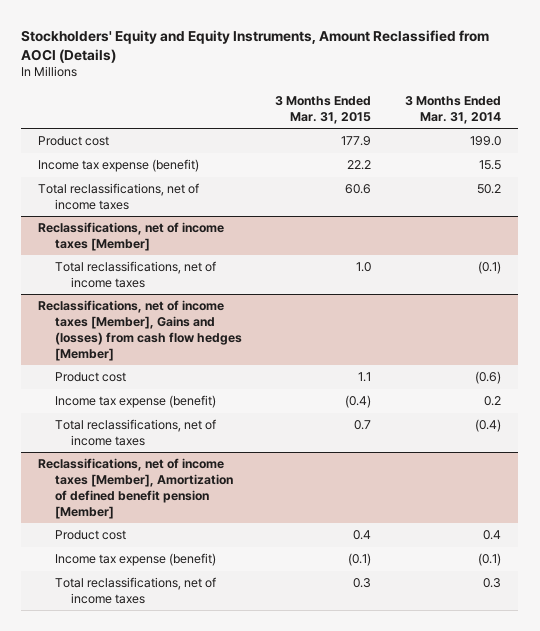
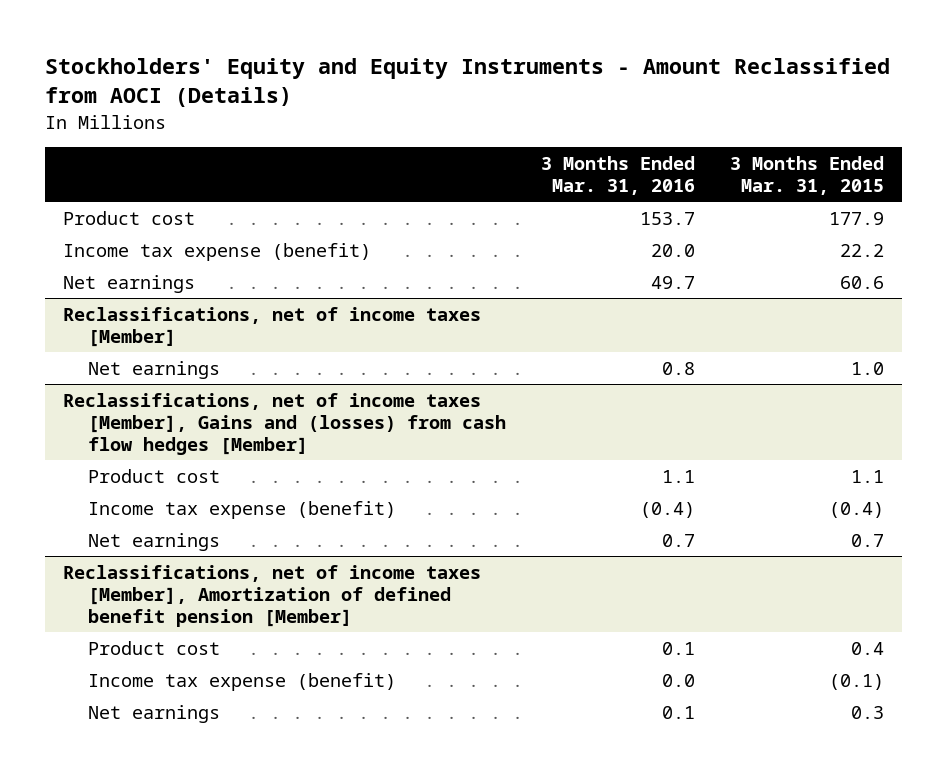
[21,29,490,63] Stockholders' Equity and Equity Instruments, Amount Reclassified from AOCI (Details) -> [45,58,891,108] Stockholders' Equity and Equity Instruments - Amount Reclassified from AOCI (Details)
[405,95,502,124] 3 Months Ended Mar. 31, 2014 -> none
none -> [541,155,696,195] 3 Months Ended Mar. 31, 2016
[38,183,200,211] Total reclassifications, net of income taxes -> [63,274,196,293] Net earnings
[54,261,216,289] Total reclassifications, net of income taxes -> [87,360,220,379] Net earnings
[54,419,216,447] Total reclassifications, net of income taxes -> [87,532,220,551] Net earnings
[54,577,216,605] Total reclassifications, net of income taxes -> [87,704,220,723] Net earnings

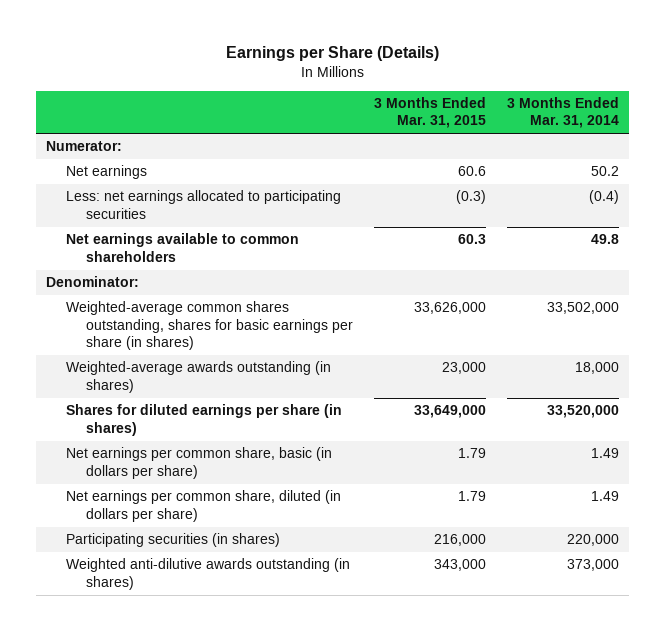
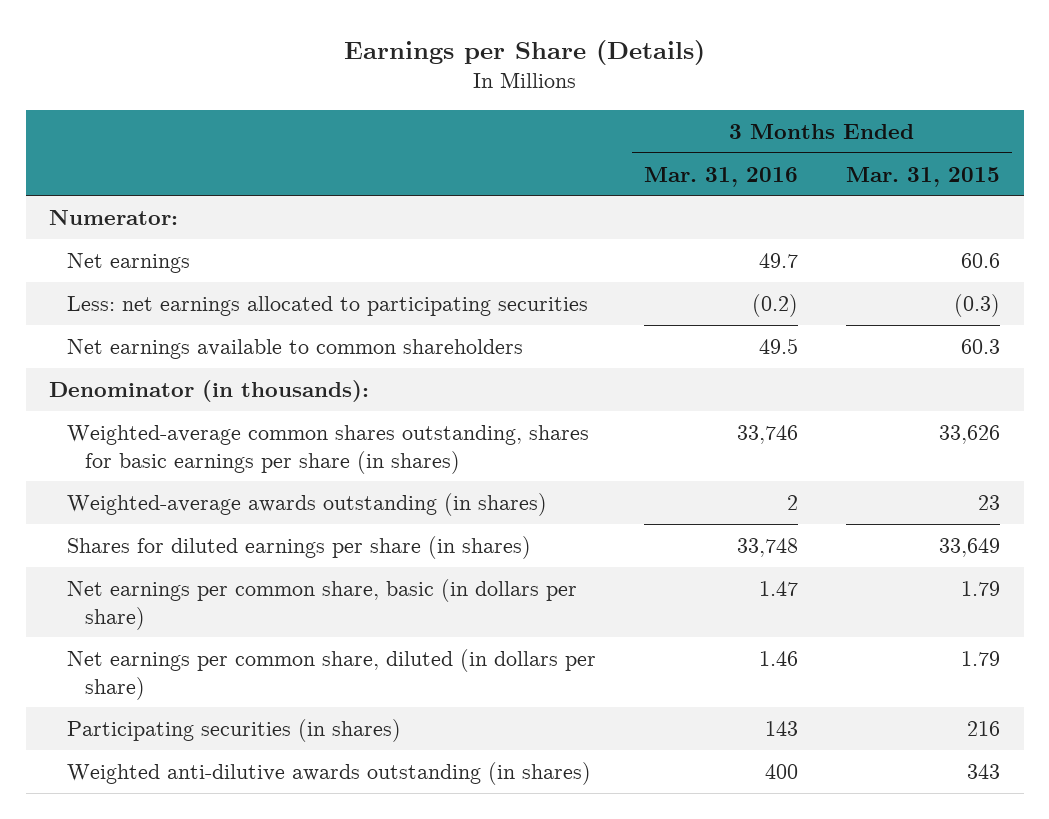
[506,96,619,129] 3 Months Ended Mar. 31, 2014 -> none
none -> [643,166,798,187] Mar. 31, 2016
[46,276,140,288] Denominator: -> none
none -> [49,379,370,402] Denominator (in thousands):
[414,302,487,315] 33,626,000 -> [938,424,1000,444] 33,626
[442,362,487,375] 23,000 -> [977,494,1000,510] 23
[414,405,487,419] 33,649,000 -> [938,537,1000,557] 33,649
[434,534,487,547] 216,000 -> [966,720,1000,736] 216
[434,559,487,572] 343,000 -> [966,763,1000,779] 343

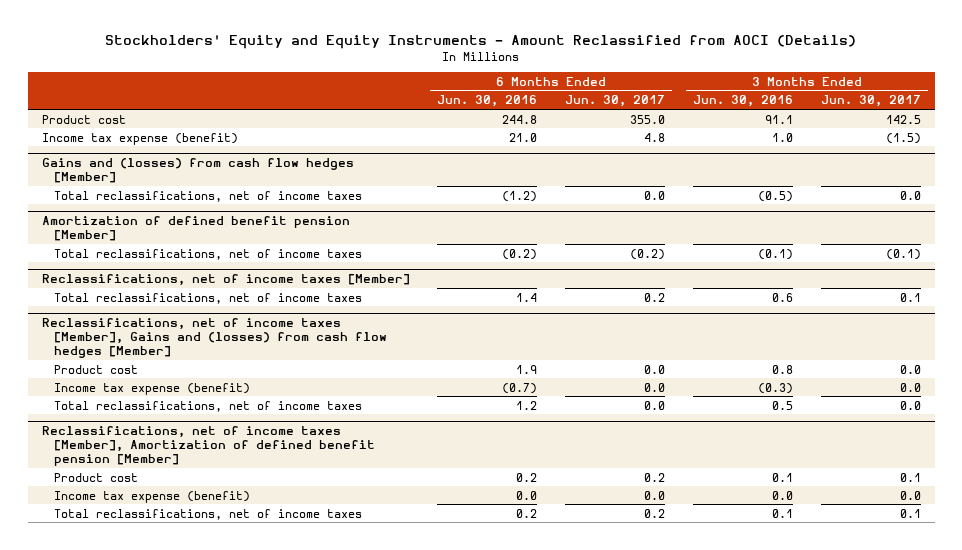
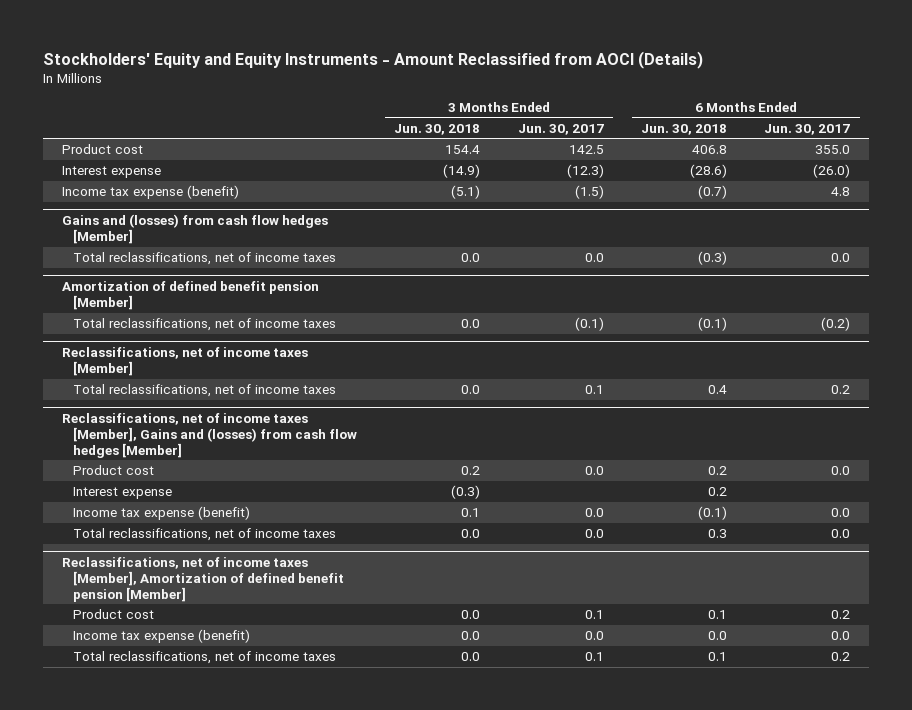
[437,95,538,108] Jun. 30, 2016 -> none
[692,95,793,108] Jun. 30, 2016 -> none
none -> [394,123,481,135] Jun. 30, 2018
none -> [640,123,727,135] Jun. 30, 2018
none -> [61,166,161,179] Interest expense
none -> [72,487,172,500] Interest expense

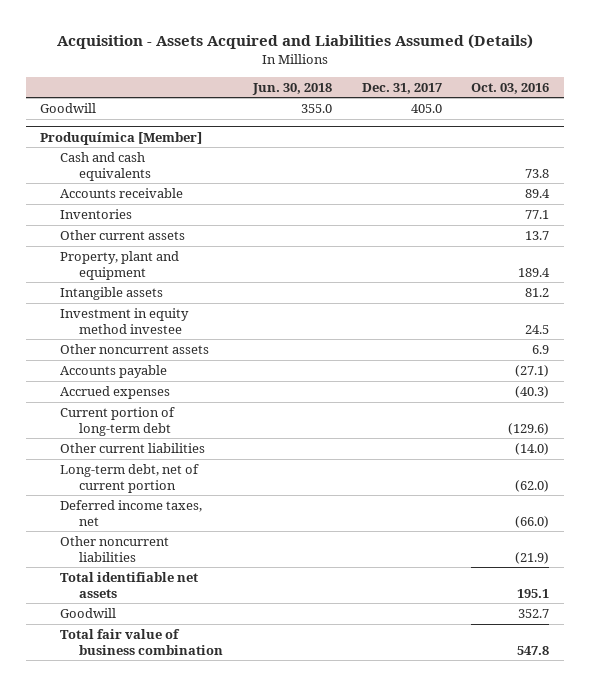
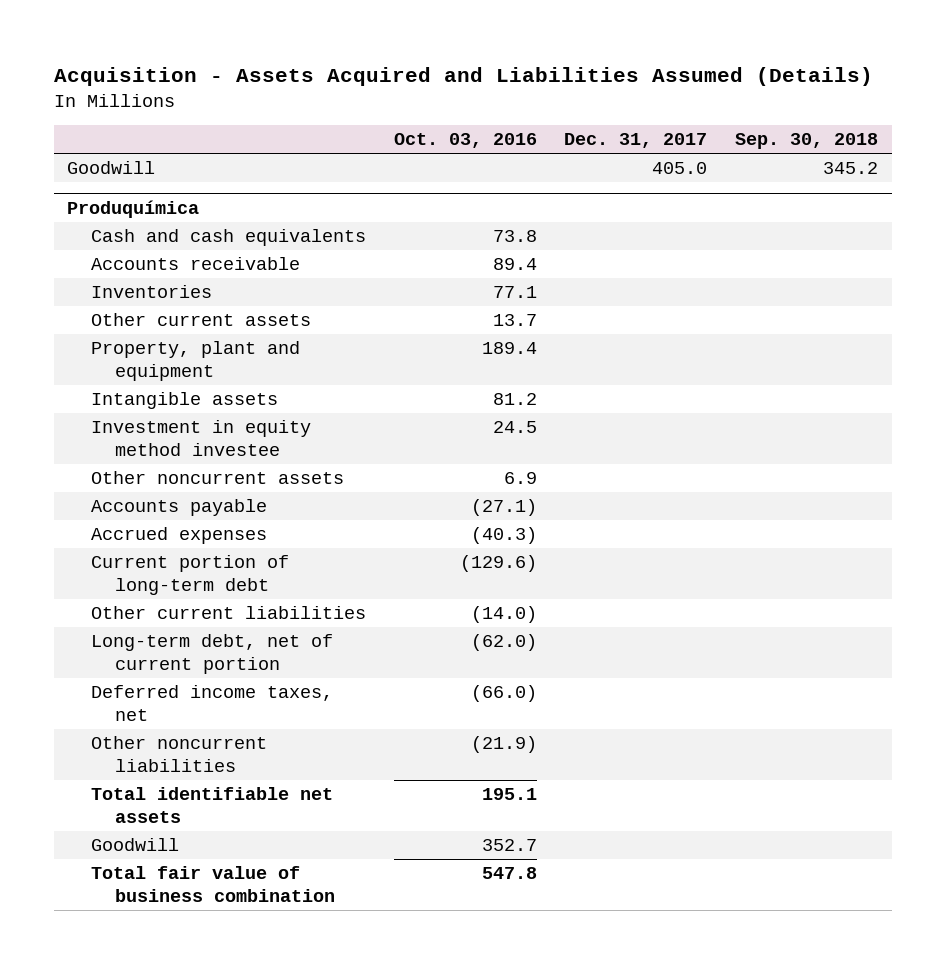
[252,82,333,95] Jun. 30, 2018 -> none
none -> [734,133,878,150] Sep. 30, 2018
[40,131,203,145] Produquímica [Member] -> [67,199,200,218] Produquímica

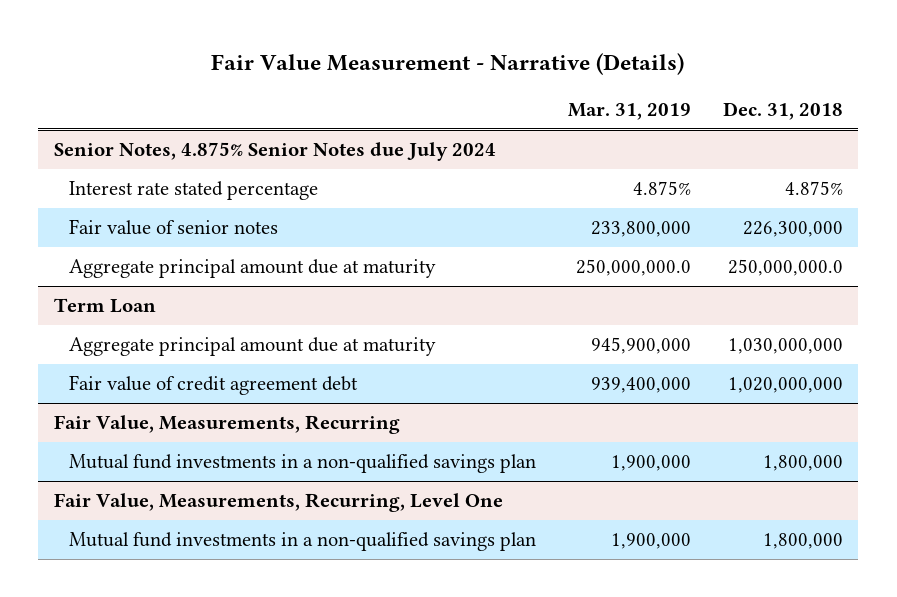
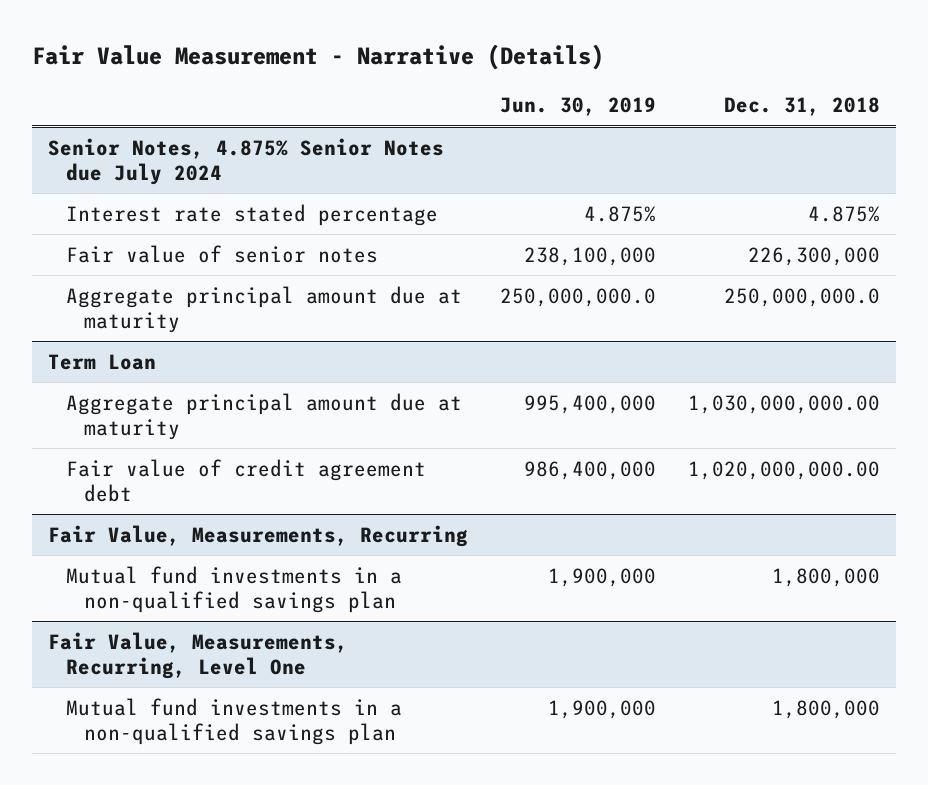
[568,102,692,120] Mar. 31, 2019 -> none
none -> [499,97,656,117] Jun. 30, 2019
[727,337,843,354] 1,030,000,000 -> [687,394,880,414] 1,030,000,000.00
[727,376,843,393] 1,020,000,000 -> [687,460,880,480] 1,020,000,000.00

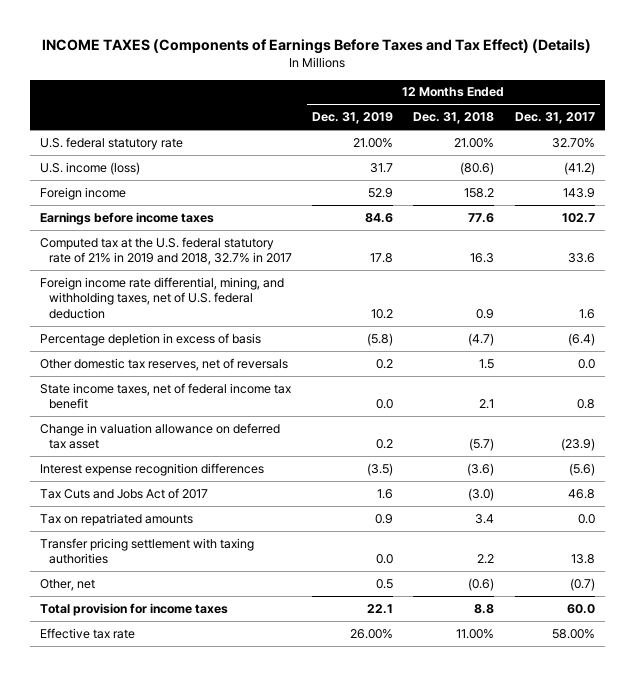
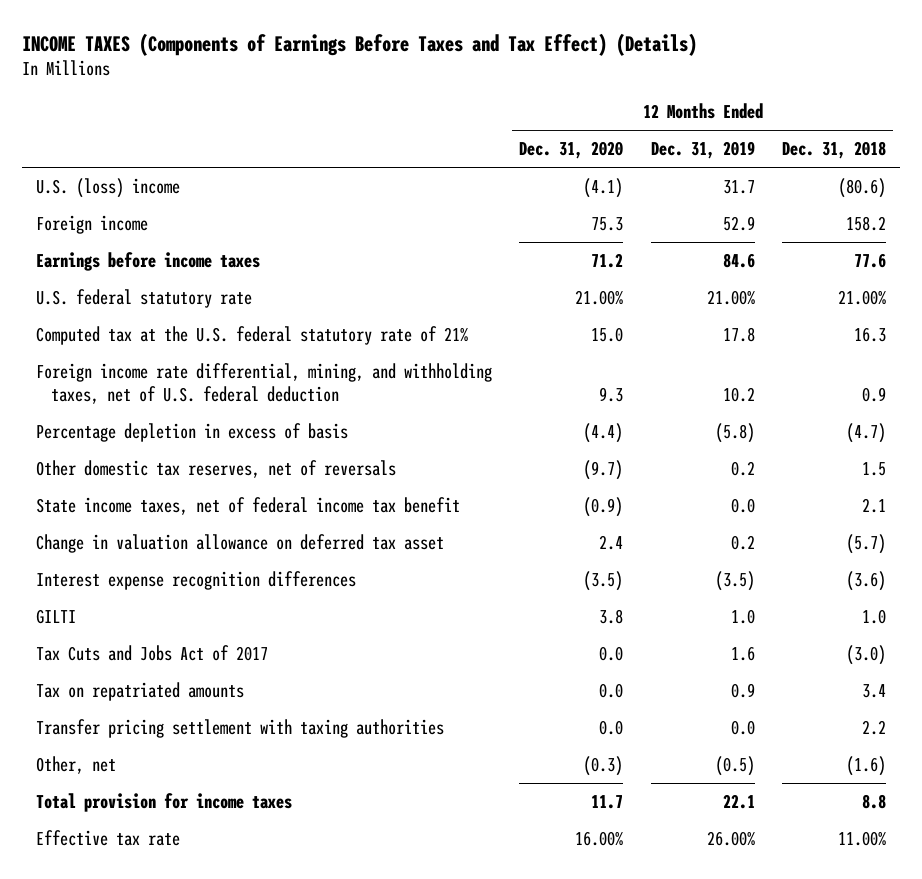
[514,112,595,125] Dec. 31, 2017 -> none
none -> [519,141,624,160] Dec. 31, 2020
[40,161,141,175] U.S. income (loss) -> [35,177,180,198] U.S. (loss) income
[40,136,184,150] U.S. federal statutory rate -> [35,288,252,308] U.S. federal statutory rate
[40,236,293,266] Computed tax at the U.S. federal statutory rate of 21% in 2019 and 2018, 32.7% in 2017 -> [35,325,468,345] Computed tax at the U.S. federal statutory rate of 21%
none -> [35,608,76,624] GILTI
[376,578,394,589] 0.5 -> [714,755,755,776] (0.5)
[468,577,495,591] (0.6) -> [845,755,886,776] (1.6)

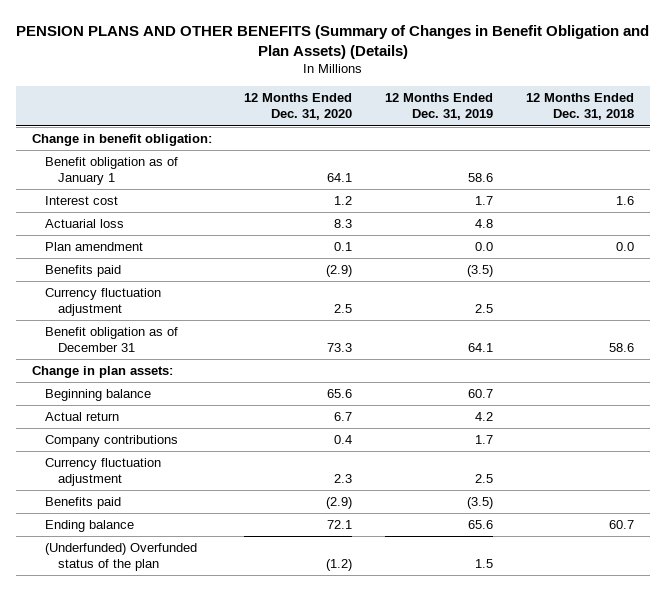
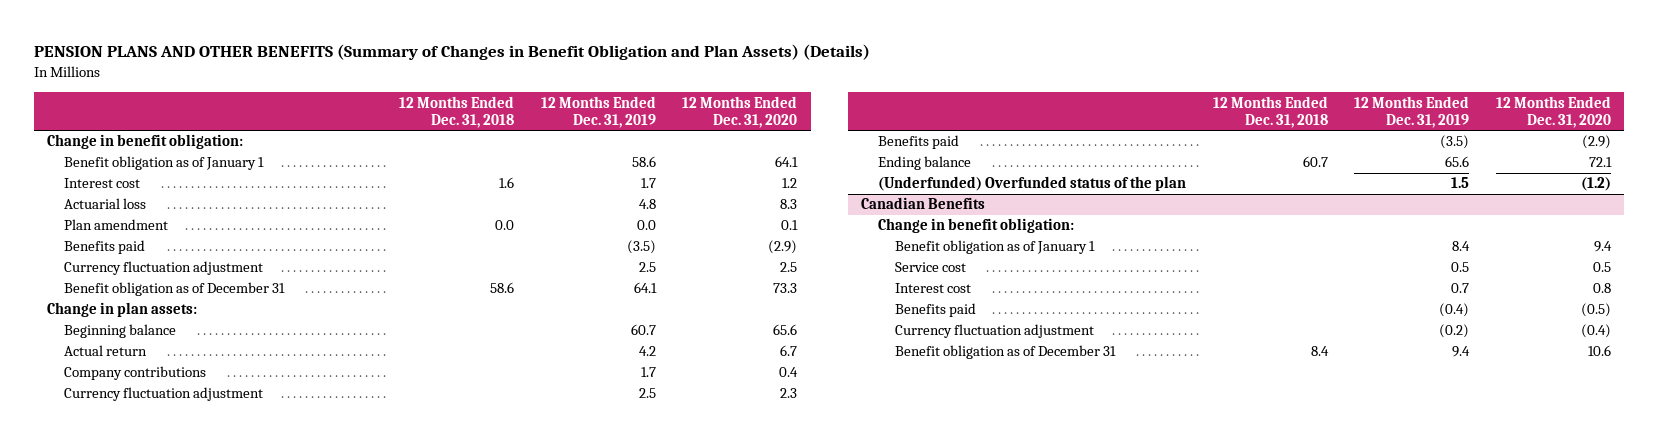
none -> [861,197,986,210] Canadian Benefits
none -> [877,218,1074,234] Change in benefit obligation:
none -> [894,240,1095,255] Benefit obligation as of January 1
none -> [894,262,966,273] Service cost
none -> [894,283,971,294] Interest cost
none -> [894,303,976,318] Benefits paid
none -> [894,324,1094,339] Currency fluctuation adjustment
none -> [894,345,1116,360] Benefit obligation as of December 31

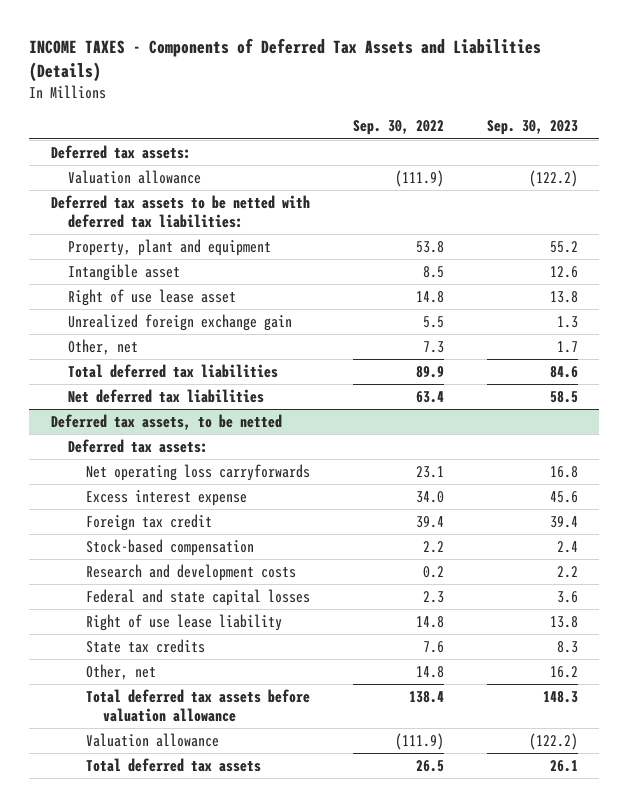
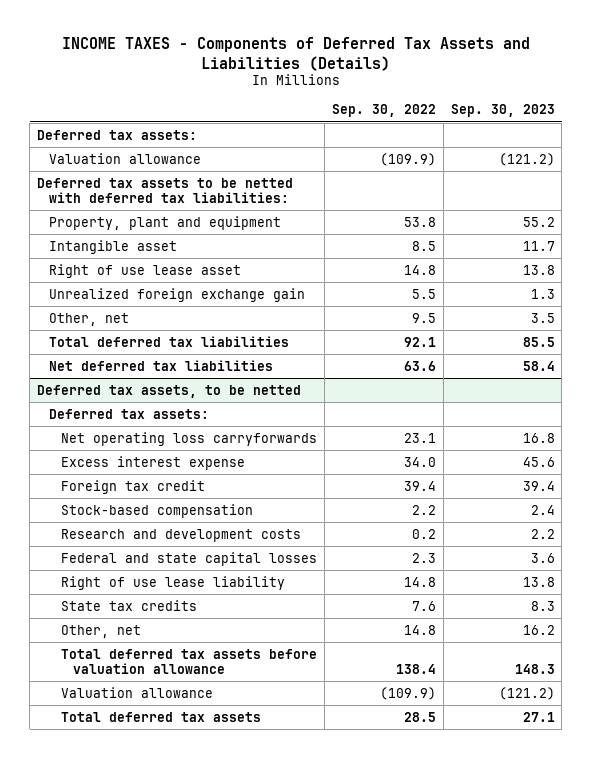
[394,170,444,188] (111.9) -> [379,152,436,166] (109.9)
[528,170,578,188] (122.2) -> [498,152,555,166] (121.2)
[549,266,578,279] 12.6 -> [522,240,555,251] 11.7
[422,341,444,354] 7.3 -> [411,312,436,323] 9.5
[556,341,578,354] 1.7 -> [530,312,555,323] 3.5
[415,366,444,379] 89.9 -> [403,336,436,347] 92.1
[549,366,578,379] 84.6 -> [522,336,555,347] 85.5
[415,391,444,404] 63.4 -> [403,360,436,371] 63.6
[549,391,578,404] 58.5 -> [522,360,555,371] 58.4
[394,733,444,751] (111.9) -> [379,686,436,700] (109.9)
[528,733,578,751] (122.2) -> [498,686,555,700] (121.2)
[415,760,444,773] 26.5 -> [403,711,436,722] 28.5
[549,760,578,773] 26.1 -> [522,711,555,722] 27.1

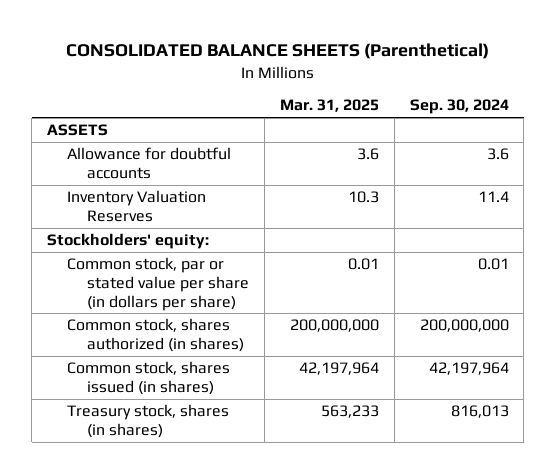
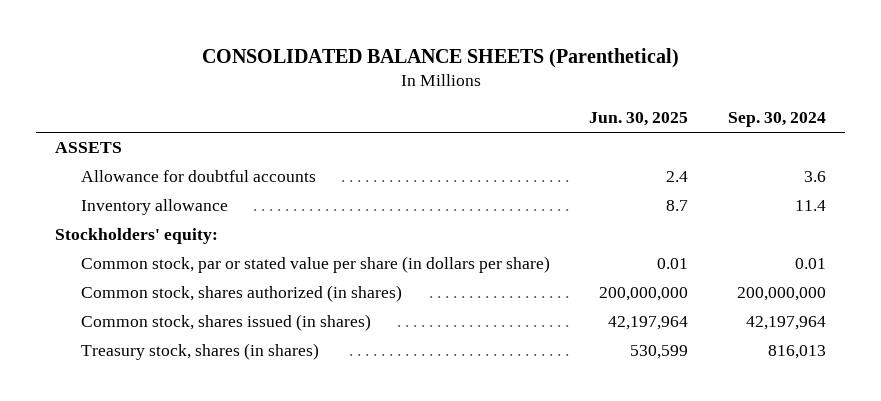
[279,99,379,113] Mar. 31, 2025 -> none
none -> [589,112,689,127] Jun. 30, 2025
[67,189,207,222] Inventory Valuation Reserves -> [80,199,228,216] Inventory allowance

